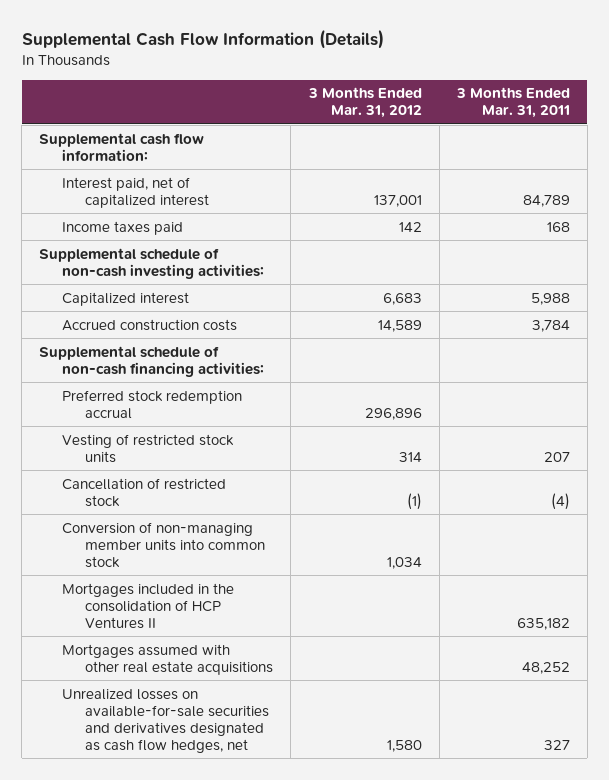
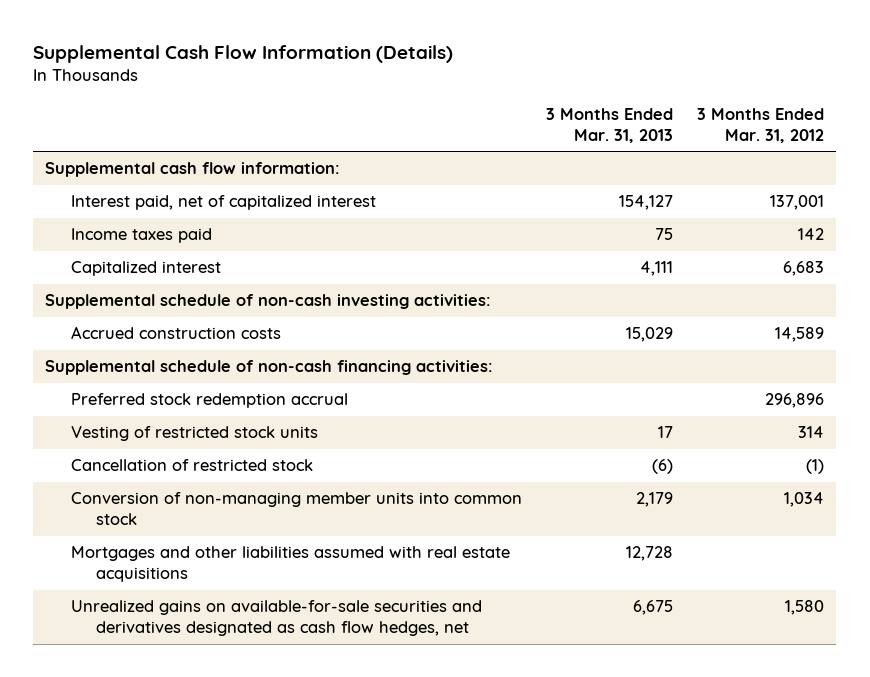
[455,87,570,119] 3 Months Ended Mar. 31, 2011 -> none
none -> [545,108,673,143] 3 Months Ended Mar. 31, 2013
[39,247,265,279] Supplemental schedule of non-cash investing activities: -> [45,294,492,310] Supplemental schedule of non-cash investing activities:
[62,582,235,629] Mortgages included in the consolidation of HCP Ventures II -> none
[62,643,274,675] Mortgages assumed with other real estate acquisitions -> [70,546,510,583] Mortgages and other liabilities assumed with real estate acquisitions
[62,688,270,753] Unrealized losses on available-for-sale securities and derivatives designated as cash flow hedges, net -> [70,600,482,637] Unrealized gains on available-for-sale securities and derivatives designated as cash flow hedges, net

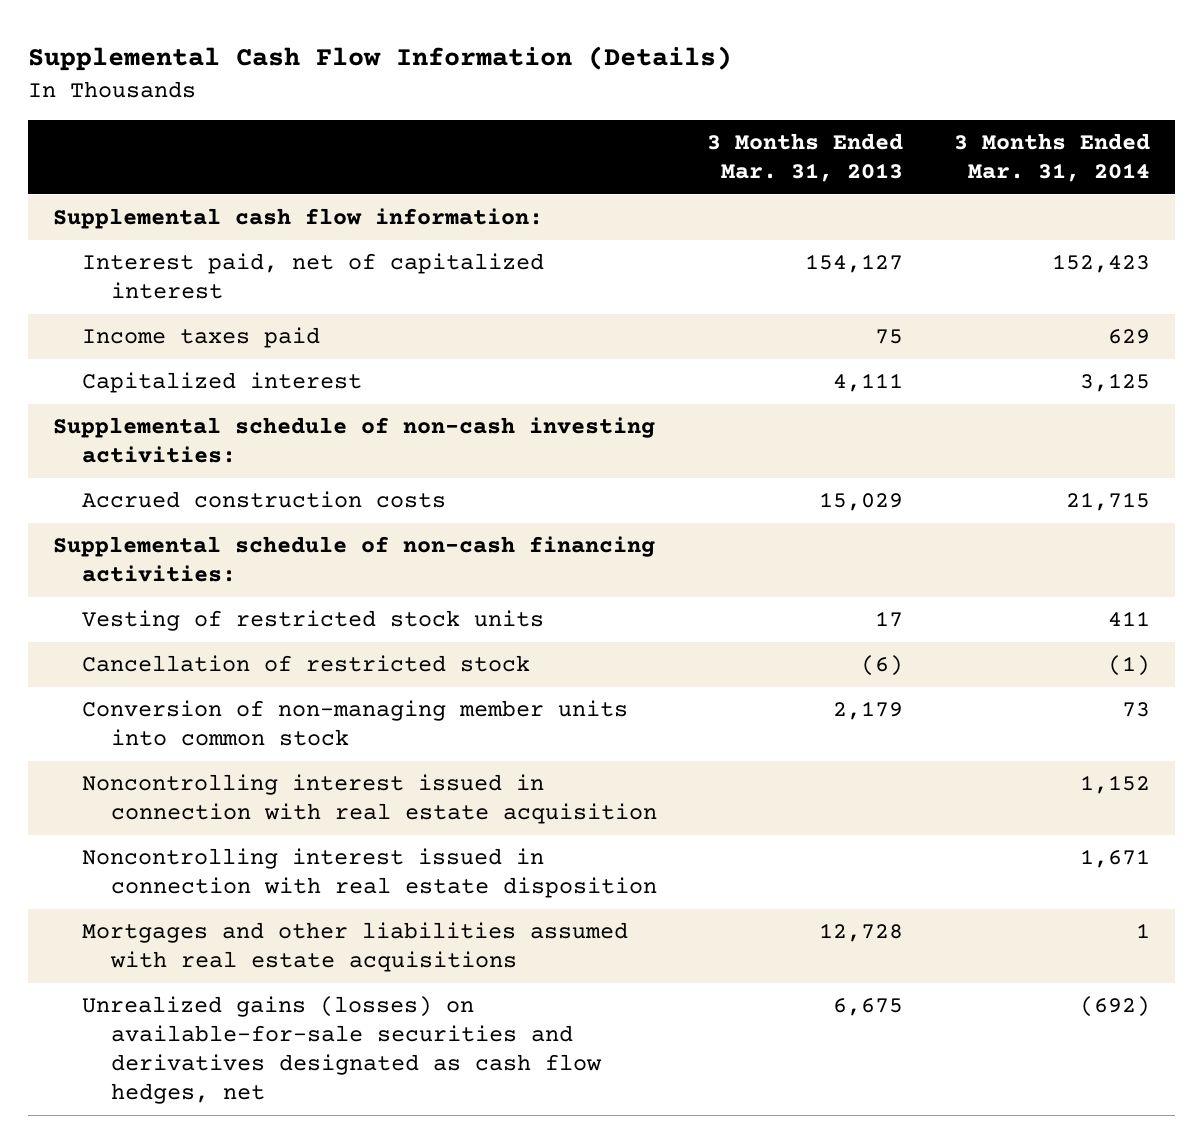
[697,108,825,143] 3 Months Ended Mar. 31, 2012 -> none
none -> [953,133,1150,183] 3 Months Ended Mar. 31, 2014
[70,393,348,409] Preferred stock redemption accrual -> none
none -> [82,774,657,825] Noncontrolling interest issued in connection with real estate acquisition
none -> [82,848,657,899] Noncontrolling interest issued in connection with real estate disposition
[70,600,482,637] Unrealized gains on available-for-sale securities and derivatives designated as cash flow hedges, net -> [82,996,602,1105] Unrealized gains (losses) on available-for-sale securities and derivatives designated as cash flow hedges, net

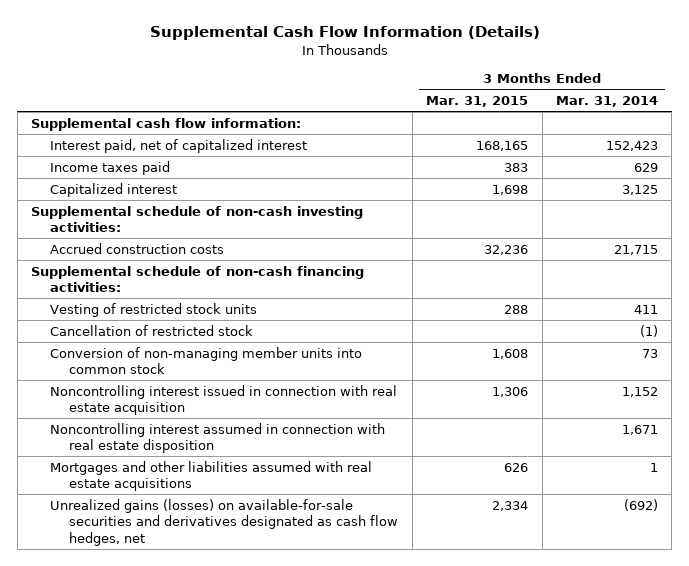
[707,133,904,183] 3 Months Ended Mar. 31, 2013 -> none
none -> [426,96,529,108] Mar. 31, 2015
[82,848,657,899] Noncontrolling interest issued in connection with real estate disposition -> [50,422,386,454] Noncontrolling interest assumed in connection with real estate disposition

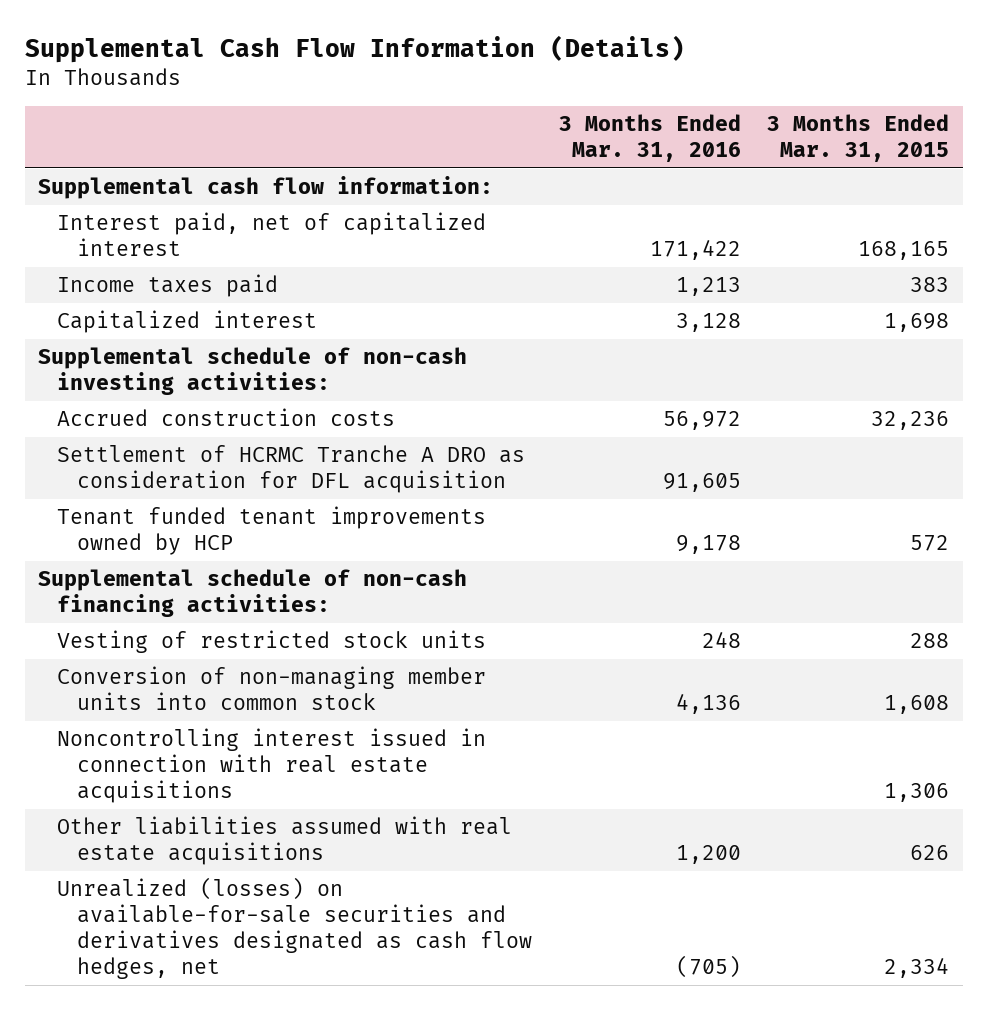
[556,96,659,108] Mar. 31, 2014 -> none
none -> [558,114,741,163] 3 Months Ended Mar. 31, 2016
none -> [57,445,526,494] Settlement of HCRMC Tranche A DRO as consideration for DFL acquisition
none -> [57,506,487,556] Tenant funded tenant improvements owned by HCP
[50,324,254,336] Cancellation of restricted stock -> none
[50,422,386,454] Noncontrolling interest assumed in connection with real estate disposition -> none
[50,384,398,416] Noncontrolling interest issued in connection with real estate acquisition -> [57,728,487,804] Noncontrolling interest issued in connection with real estate acquisitions
[50,460,373,492] Mortgages and other liabilities assumed with real estate acquisitions -> [57,816,513,866] Other liabilities assumed with real estate acquisitions
[50,498,399,546] Unrealized gains (losses) on available-for-sale securities and derivatives designated as cash flow hedges, net -> [57,877,532,980] Unrealized (losses) on available-for-sale securities and derivatives designated as cash flow hedges, net

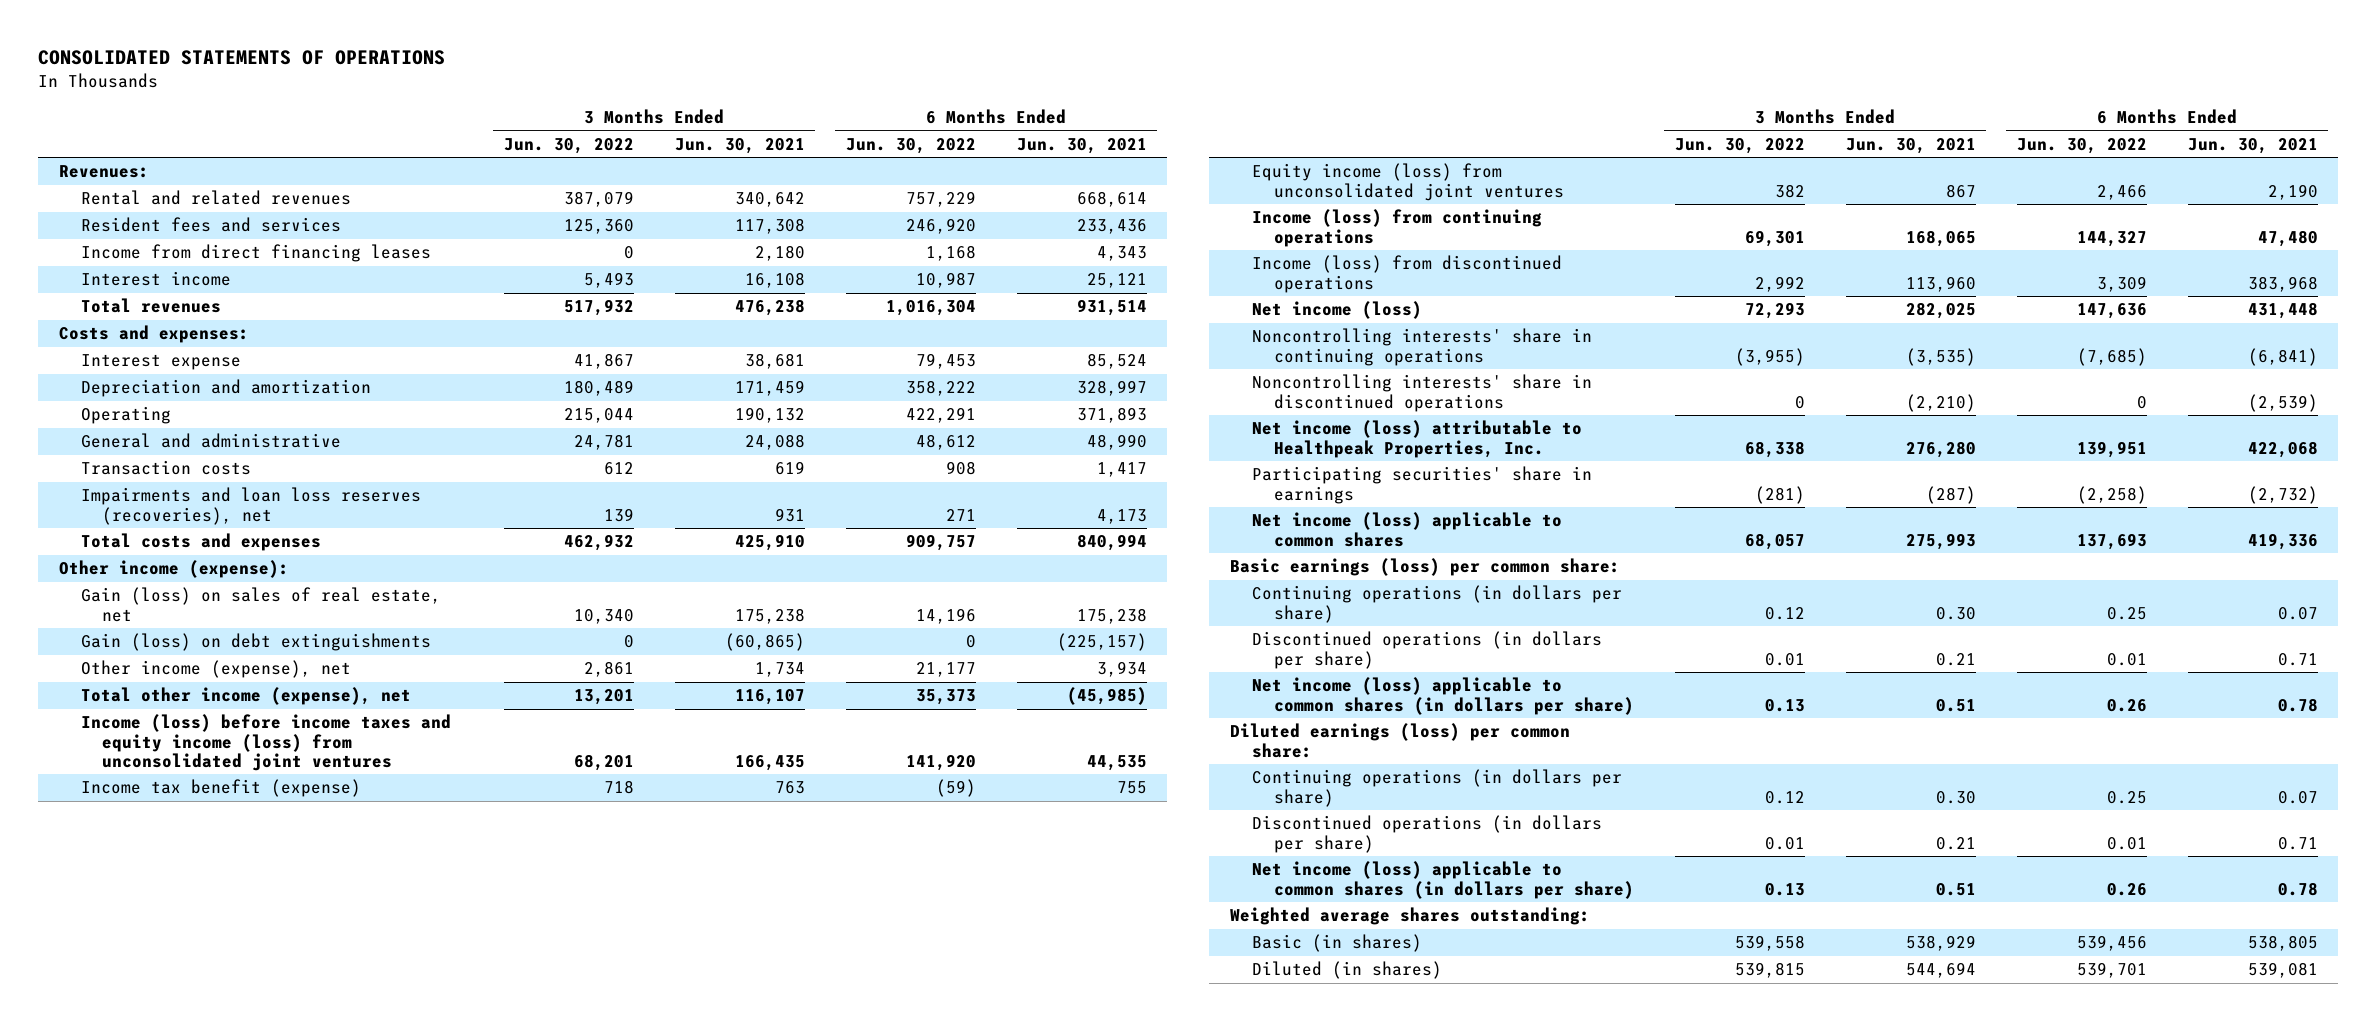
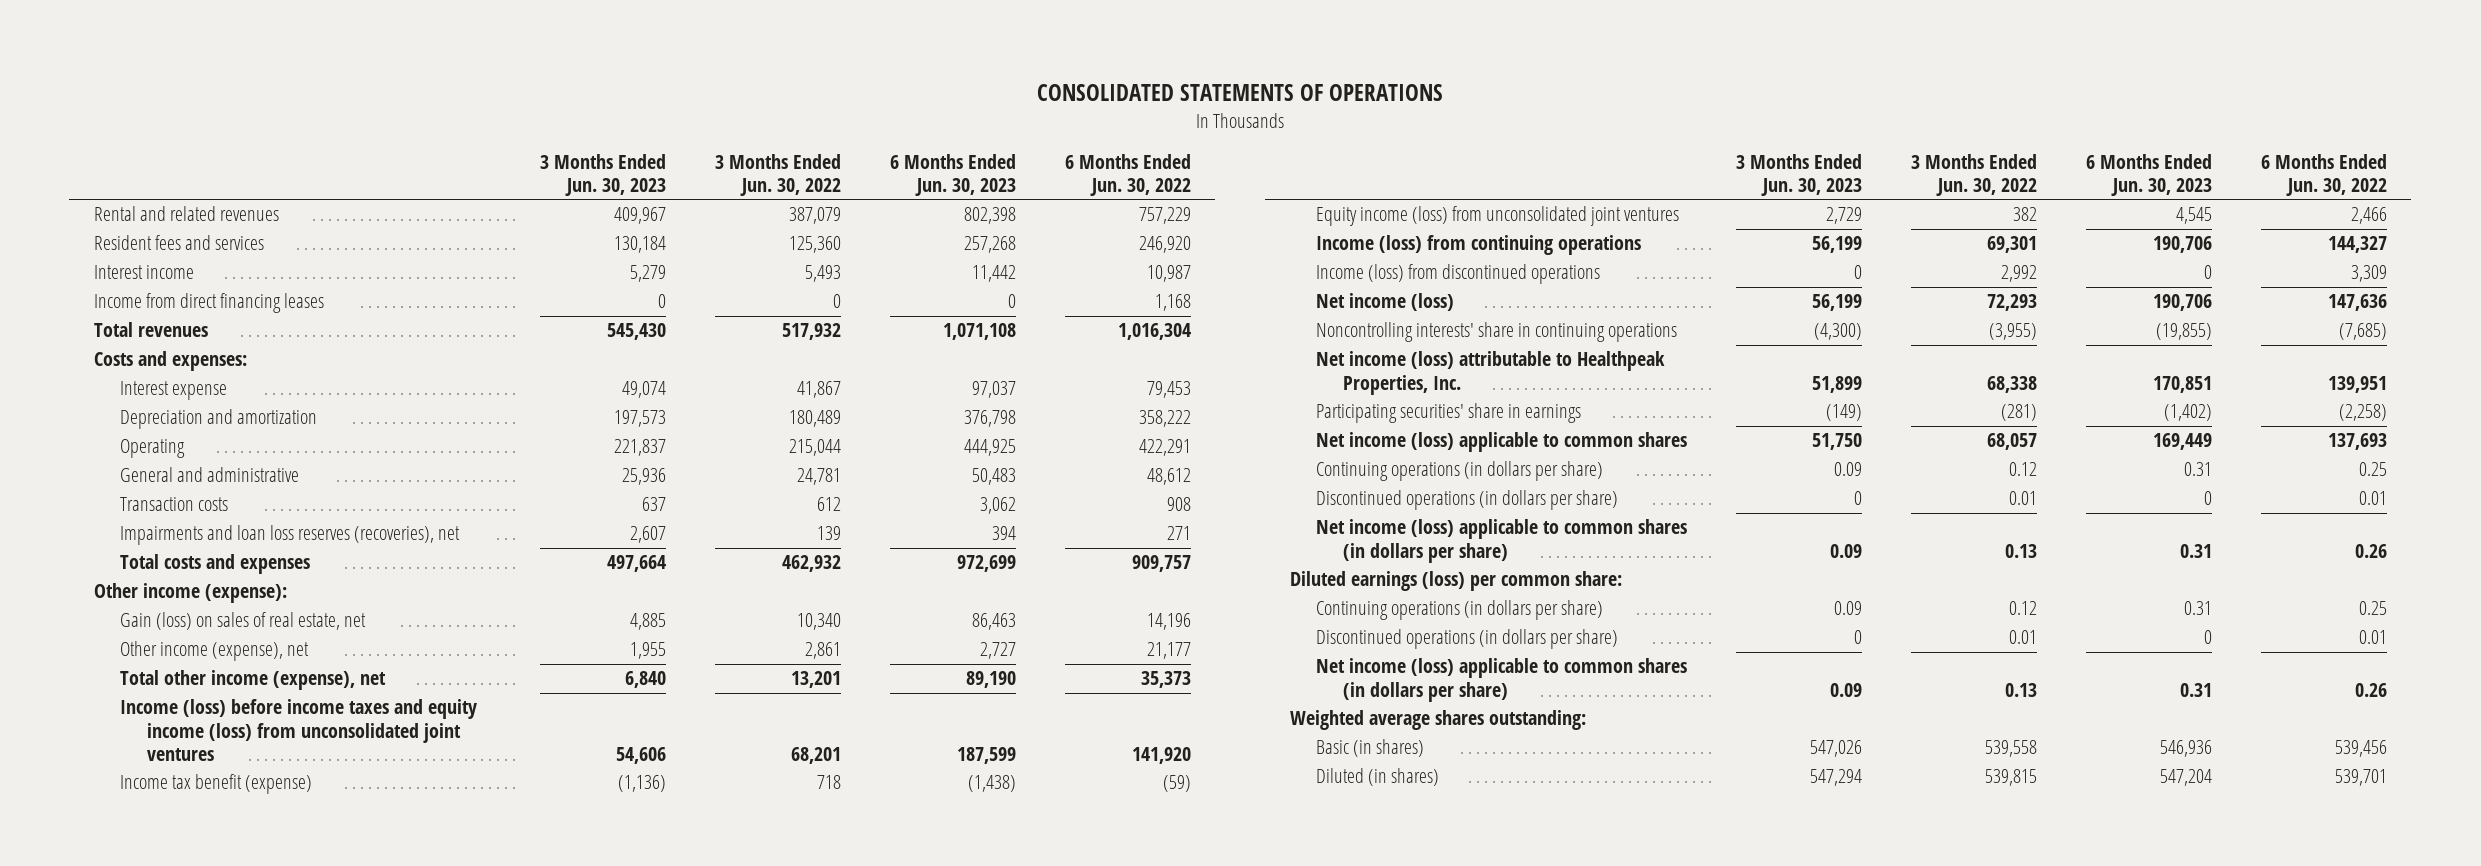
[674,137,805,154] Jun. 30, 2021 -> none
[1016,137,1147,154] Jun. 30, 2021 -> none
none -> [540,153,667,197] 3 Months Ended Jun. 30, 2023
none -> [890,153,1017,197] 6 Months Ended Jun. 30, 2023
[58,165,149,179] Revenues: -> none
[80,244,431,263] Income from direct financing leases -> [93,293,324,314] Income from direct financing leases
[80,633,431,652] Gain (loss) on debt extinguishments -> none
[1251,374,1592,412] Noncontrolling interests' share in discontinued operations -> none
[1229,558,1620,577] Basic earnings (loss) per common share: -> none

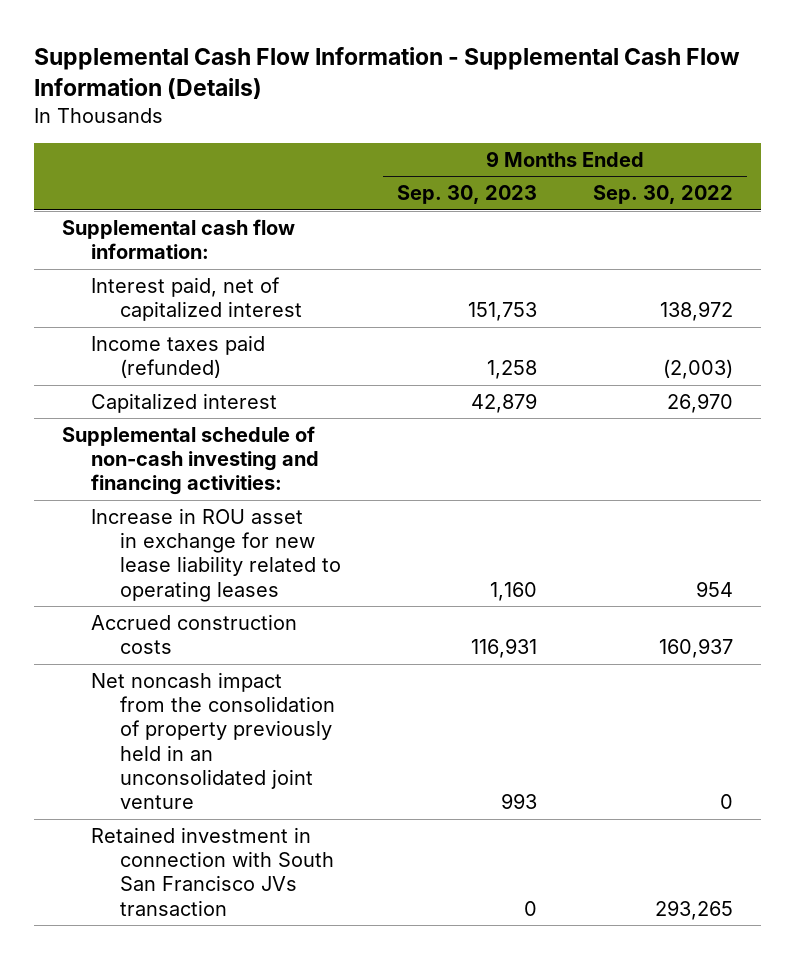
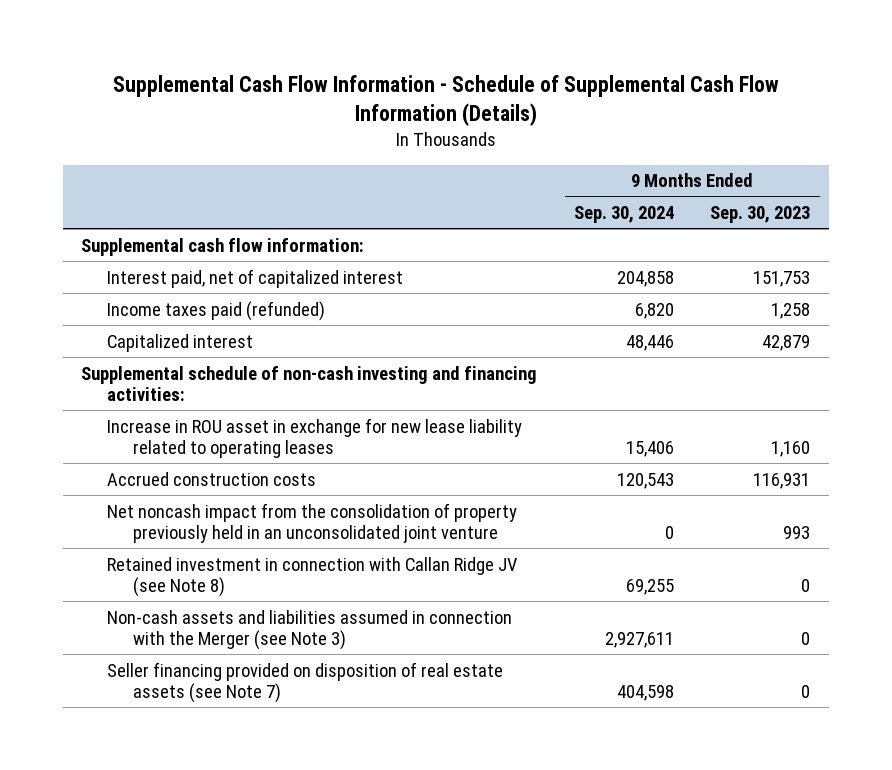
[33,47,740,100] Supplemental Cash Flow Information - Supplemental Cash Flow Information (Details) -> [112,75,779,126] Supplemental Cash Flow Information - Schedule of Supplemental Cash Flow Information (Details)
[592,185,733,205] Sep. 30, 2022 -> none
none -> [573,206,674,224] Sep. 30, 2024
[90,826,334,916] Retained investment in connection with South San Francisco JVs transaction -> [107,556,518,597] Retained investment in connection with Callan Ridge JV (see Note 8)
none -> [107,609,513,650] Non-cash assets and liabilities assumed in connection with the Merger (see Note 3)
none -> [107,661,504,703] Seller financing provided on disposition of real estate assets (see Note 7)

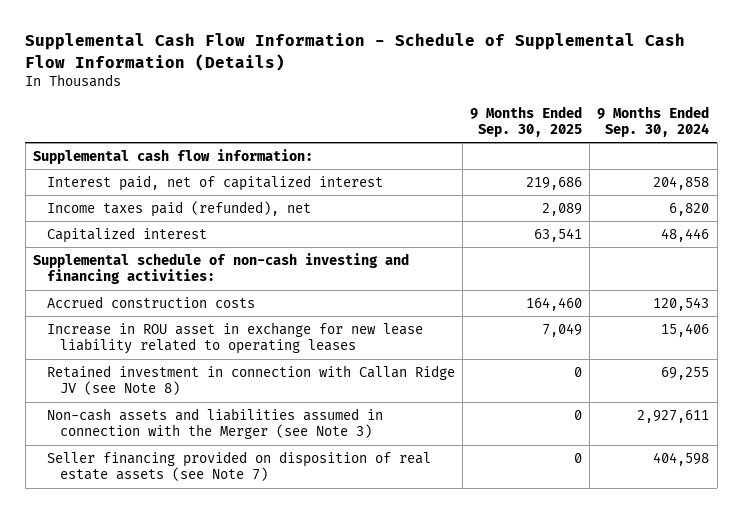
[710,206,811,224] Sep. 30, 2023 -> none
none -> [469,105,582,138] 9 Months Ended Sep. 30, 2025
[107,300,326,321] Income taxes paid (refunded) -> [46,200,311,217] Income taxes paid (refunded), net
[107,502,518,543] Net noncash impact from the consolidation of property previously held in an unconsolidated joint venture -> none
[107,417,523,458] Increase in ROU asset in exchange for new lease liability related to operating leases -> [46,321,423,355] Increase in ROU asset in exchange for new lease liability related to operating leases

